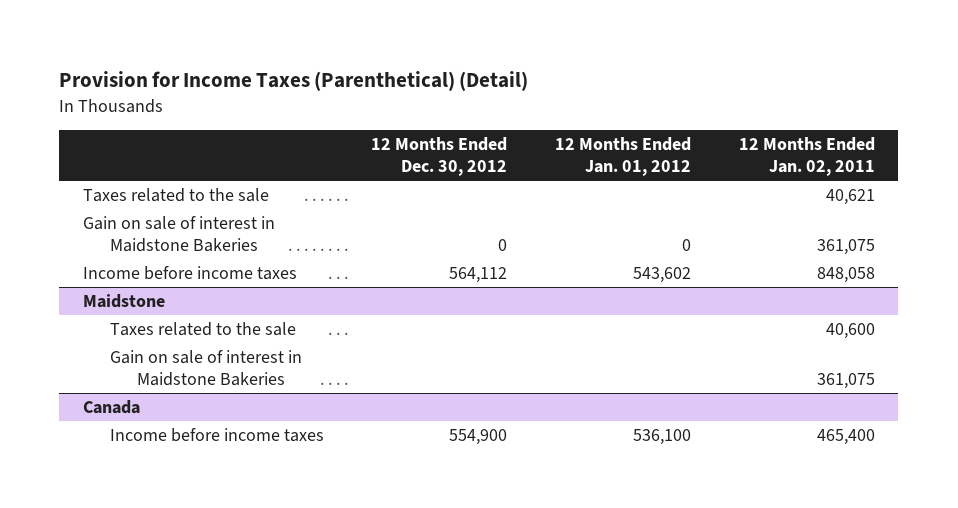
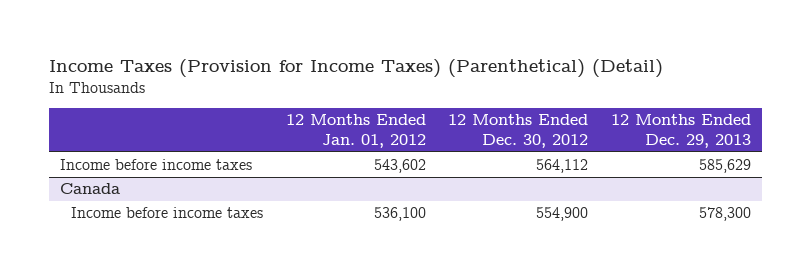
[59,71,529,92] Provision for Income Taxes (Parenthetical) (Detail) -> [48,59,663,79] Income Taxes (Provision for Income Taxes) (Parenthetical) (Detail)
[738,137,875,176] 12 Months Ended Jan. 02, 2011 -> none
none -> [610,114,751,148] 12 Months Ended Dec. 29, 2013
[82,188,269,203] Taxes related to the sale -> none
[82,216,275,252] Gain on sale of interest in Maidstone Bakeries -> none
[82,294,165,309] Maidstone -> none
[109,322,296,337] Taxes related to the sale -> none
[109,350,302,386] Gain on sale of interest in Maidstone Bakeries -> none

